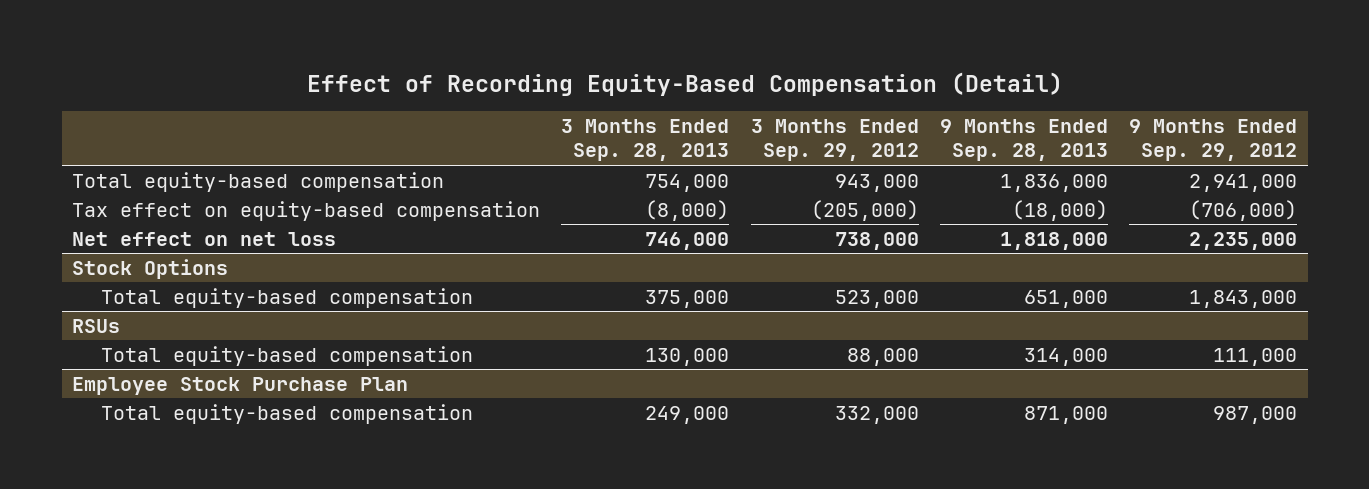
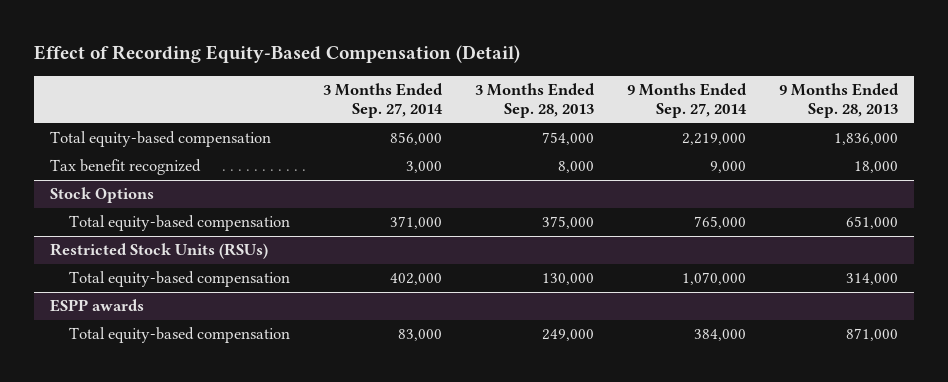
[750,119,919,162] 3 Months Ended Sep. 29, 2012 -> none
[1129,119,1298,162] 9 Months Ended Sep. 29, 2012 -> none
none -> [322,83,443,119] 3 Months Ended Sep. 27, 2014
none -> [626,83,747,119] 9 Months Ended Sep. 27, 2014
[72,200,541,221] Tax effect on equity-based compensation -> none
[72,231,337,246] Net effect on net loss -> none
none -> [50,159,202,176] Tax benefit recognized
[72,318,121,333] RSUs -> none
none -> [50,243,269,260] Restricted Stock Units (RSUs)
[72,376,409,395] Employee Stock Purchase Plan -> none
none -> [50,299,145,313] ESPP awards

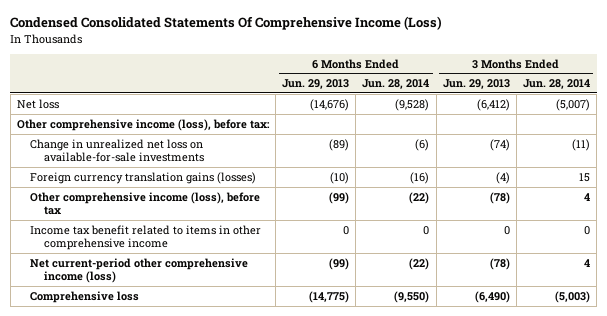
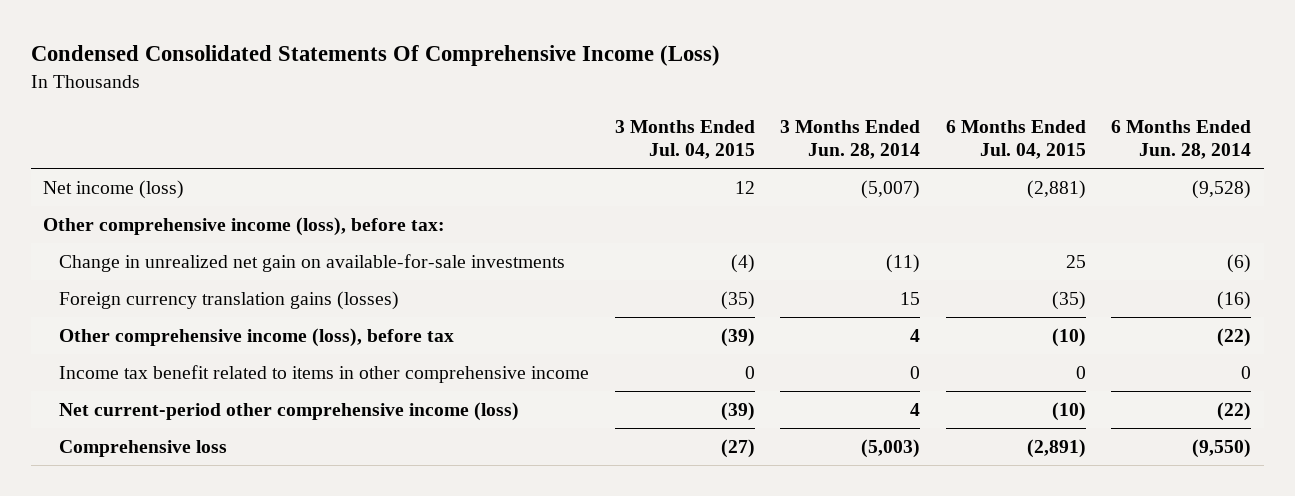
[282,79,350,90] Jun. 29, 2013 -> none
[442,79,510,90] Jun. 29, 2013 -> none
none -> [614,119,755,160] 3 Months Ended Jul. 04, 2015
none -> [945,119,1086,160] 6 Months Ended Jul. 04, 2015
[16,98,59,109] Net loss -> [43,180,185,200] Net income (loss)
[30,138,204,163] Change in unrealized net loss on available-for-sale investments -> [58,254,565,273] Change in unrealized net gain on available-for-sale investments

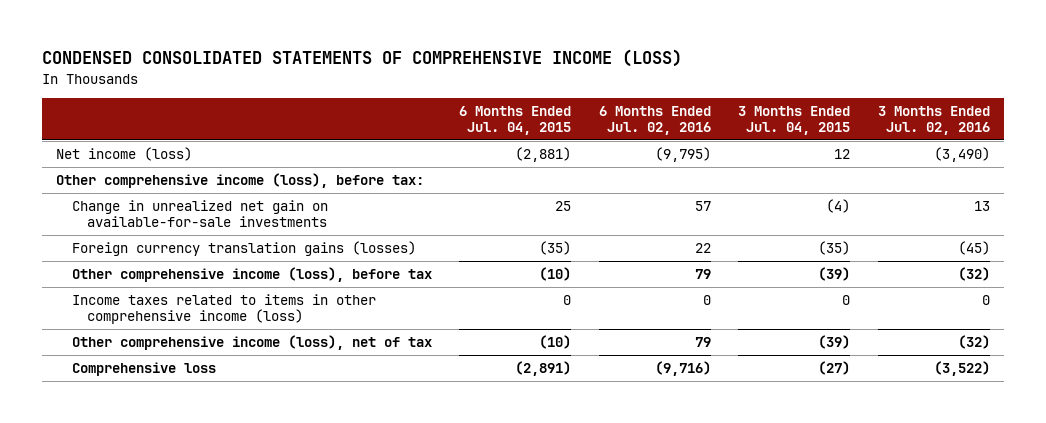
[30,45,720,67] Condensed Consolidated Statements Of Comprehensive Income (Loss) -> [42,49,683,68] CONDENSED CONSOLIDATED STATEMENTS OF COMPREHENSIVE INCOME (LOSS)
[780,119,921,160] 3 Months Ended Jun. 28, 2014 -> none
[1111,119,1252,160] 6 Months Ended Jun. 28, 2014 -> none
none -> [598,105,711,136] 6 Months Ended Jul. 02, 2016
none -> [877,105,990,136] 3 Months Ended Jul. 02, 2016
[58,365,589,384] Income tax benefit related to items in other comprehensive income -> [71,293,376,325] Income taxes related to items in other comprehensive income (loss)
[58,402,519,422] Net current-period other comprehensive income (loss) -> [71,334,432,350] Other comprehensive income (loss), net of tax

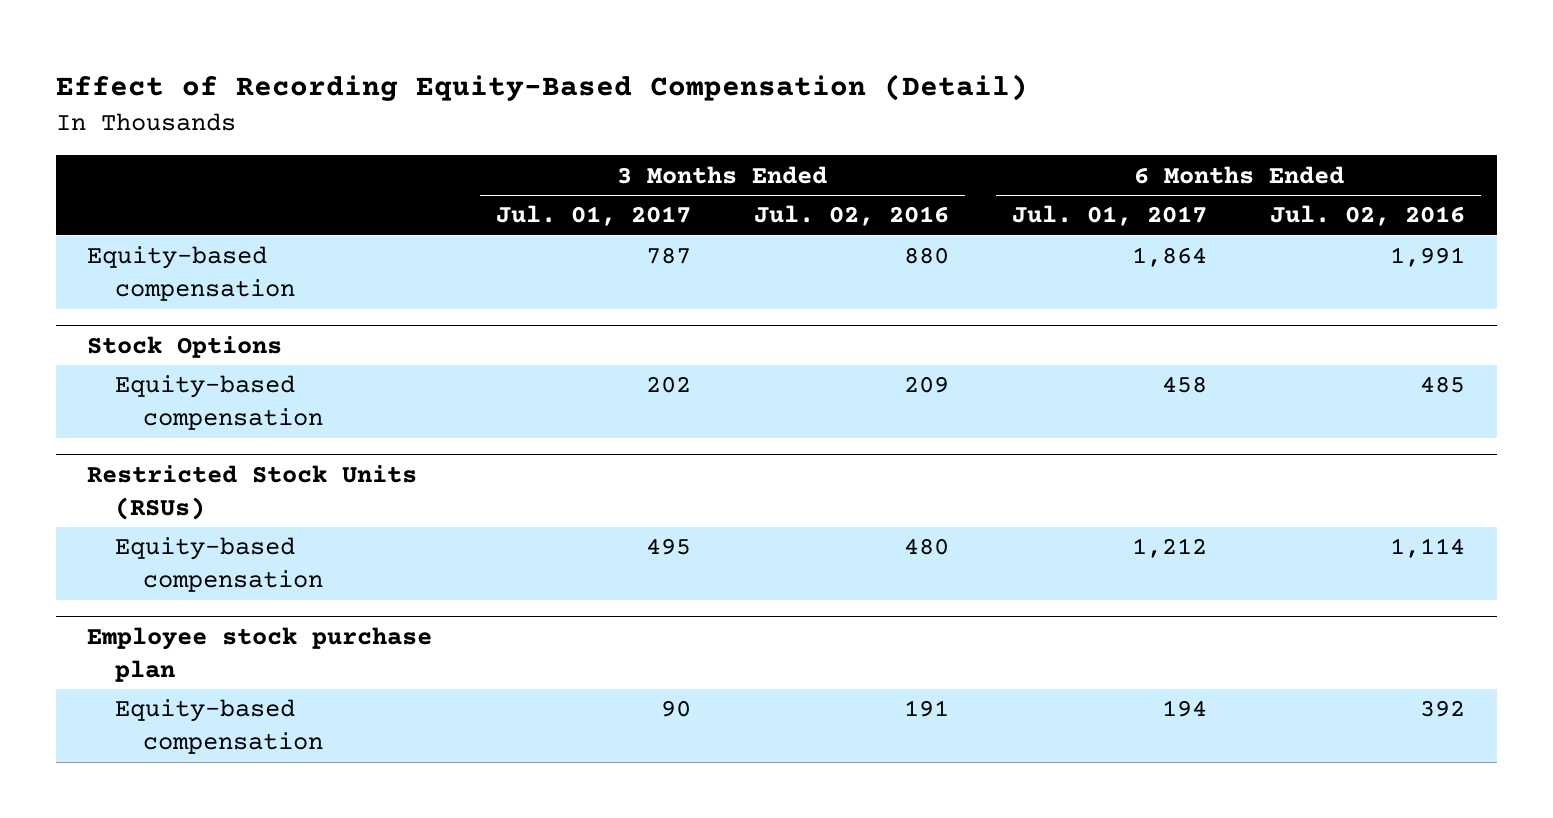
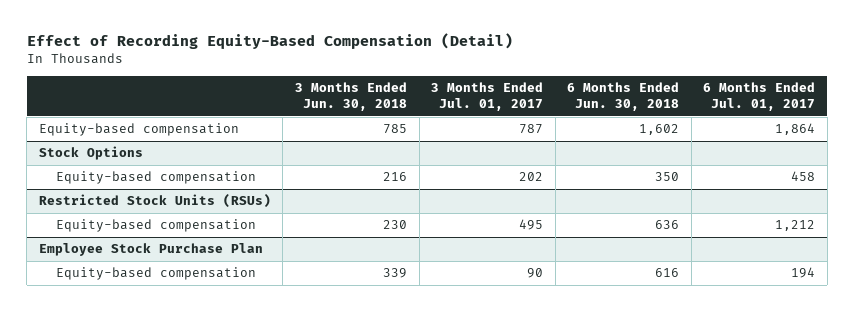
[753,205,949,227] Jul. 02, 2016 -> none
[1270,205,1466,227] Jul. 02, 2016 -> none
none -> [294,82,407,112] 3 Months Ended Jun. 30, 2018
none -> [567,82,680,112] 6 Months Ended Jun. 30, 2018
[87,626,433,682] Employee stock purchase plan -> [38,243,263,257] Employee Stock Purchase Plan

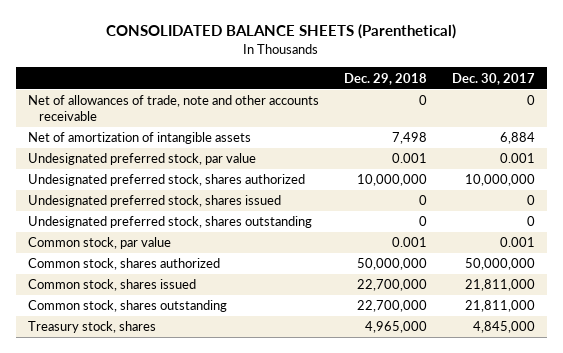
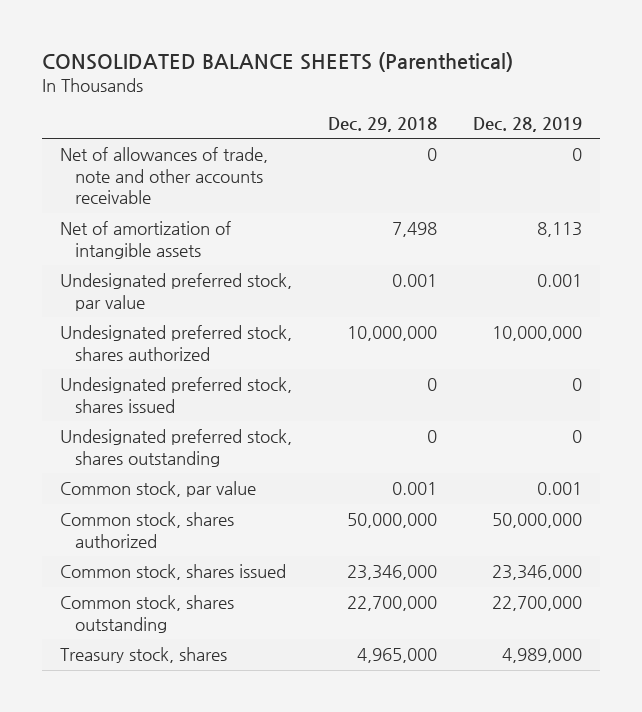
[451,72,535,85] Dec. 30, 2017 -> none
none -> [472,116,582,132] Dec. 28, 2019
[356,279,427,292] 22,700,000 -> [346,565,437,581] 23,346,000

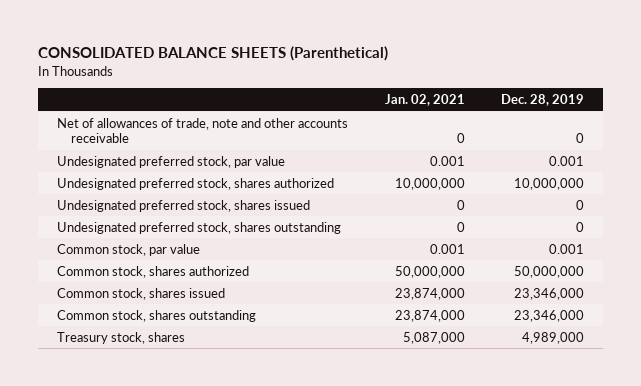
[327,116,437,132] Dec. 29, 2018 -> none
none -> [384,94,465,107] Jan. 02, 2021
[60,221,232,259] Net of amortization of intangible assets -> none
[491,596,582,612] 22,700,000 -> [514,309,585,322] 23,346,000

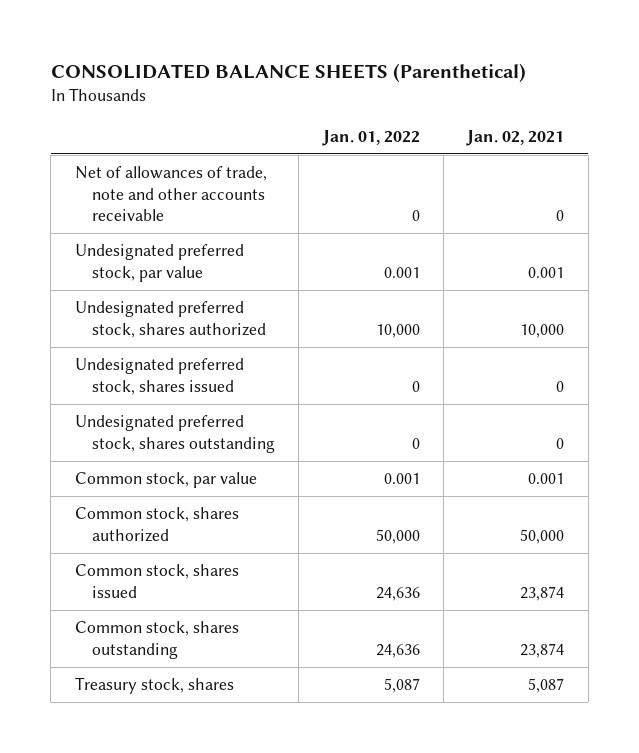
[501,94,585,107] Dec. 28, 2019 -> none
none -> [321,129,420,146] Jan. 01, 2022
[394,177,465,190] 10,000,000 -> [520,323,565,338] 10,000
[394,265,465,278] 50,000,000 -> [520,528,565,544] 50,000
[394,287,465,300] 23,874,000 -> [520,585,565,601] 23,874
[394,309,465,322] 23,874,000 -> [520,642,565,658] 23,874
[402,331,465,344] 5,087,000 -> [528,678,565,694] 5,087

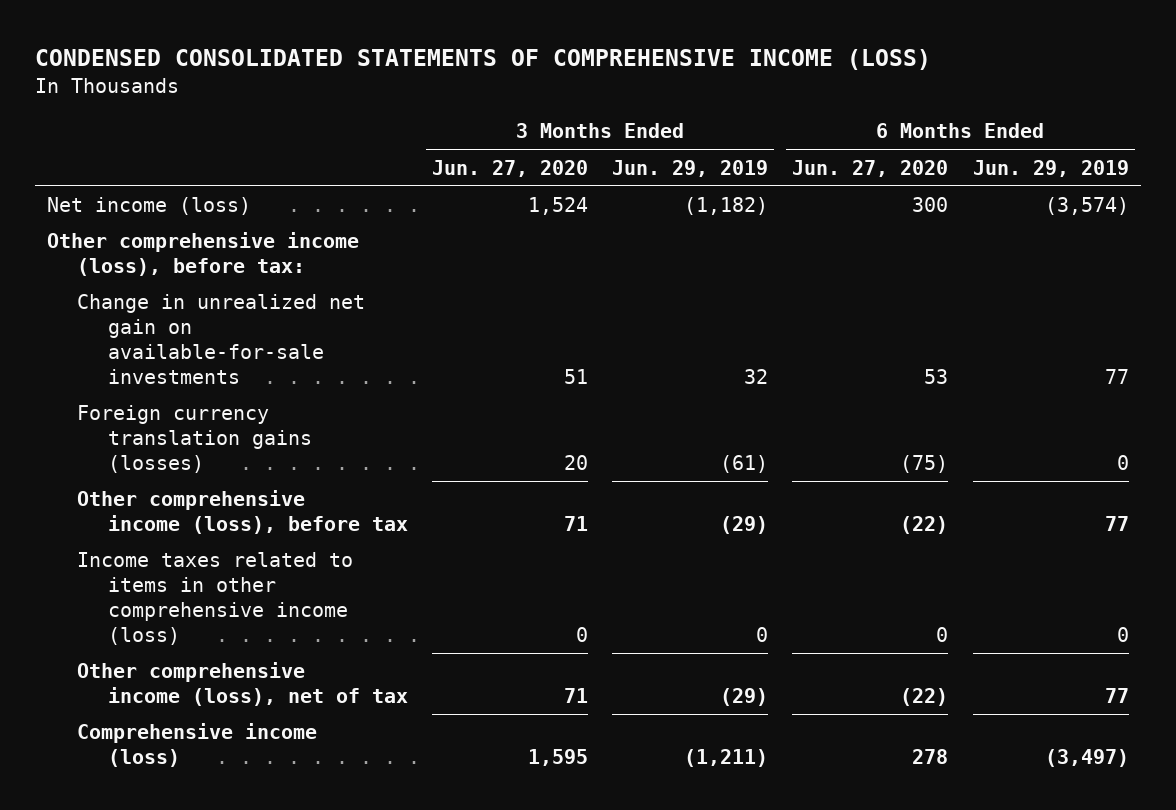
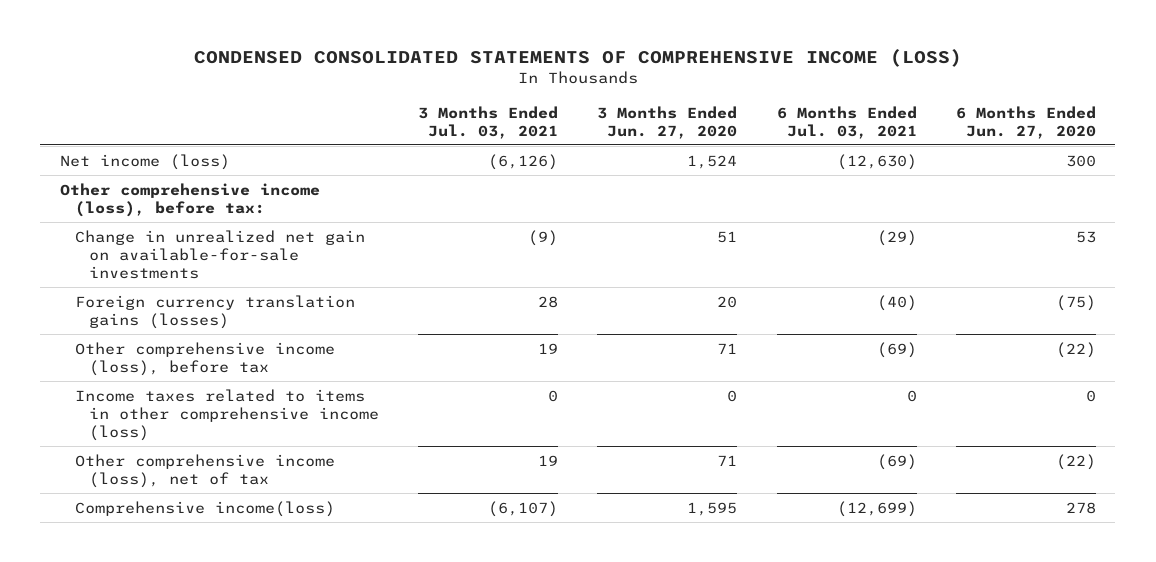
[612,159,769,177] Jun. 29, 2019 -> none
[972,159,1129,177] Jun. 29, 2019 -> none
none -> [418,105,559,139] 3 Months Ended Jul. 03, 2021
none -> [776,105,917,139] 6 Months Ended Jul. 03, 2021
[77,723,318,768] Comprehensive income (loss) -> [74,500,335,517] Comprehensive income(loss)

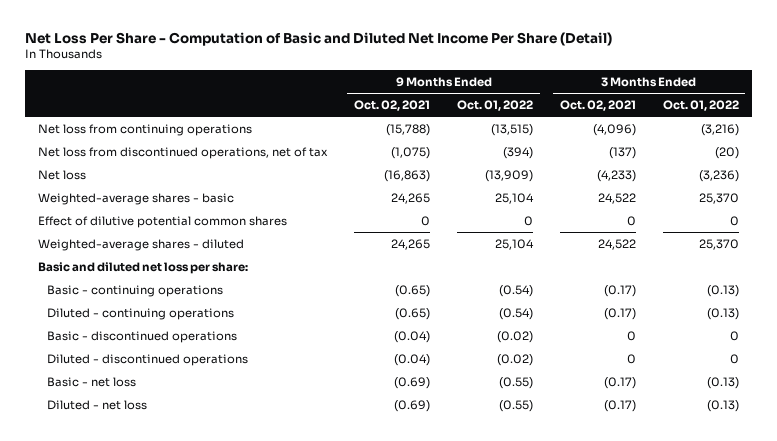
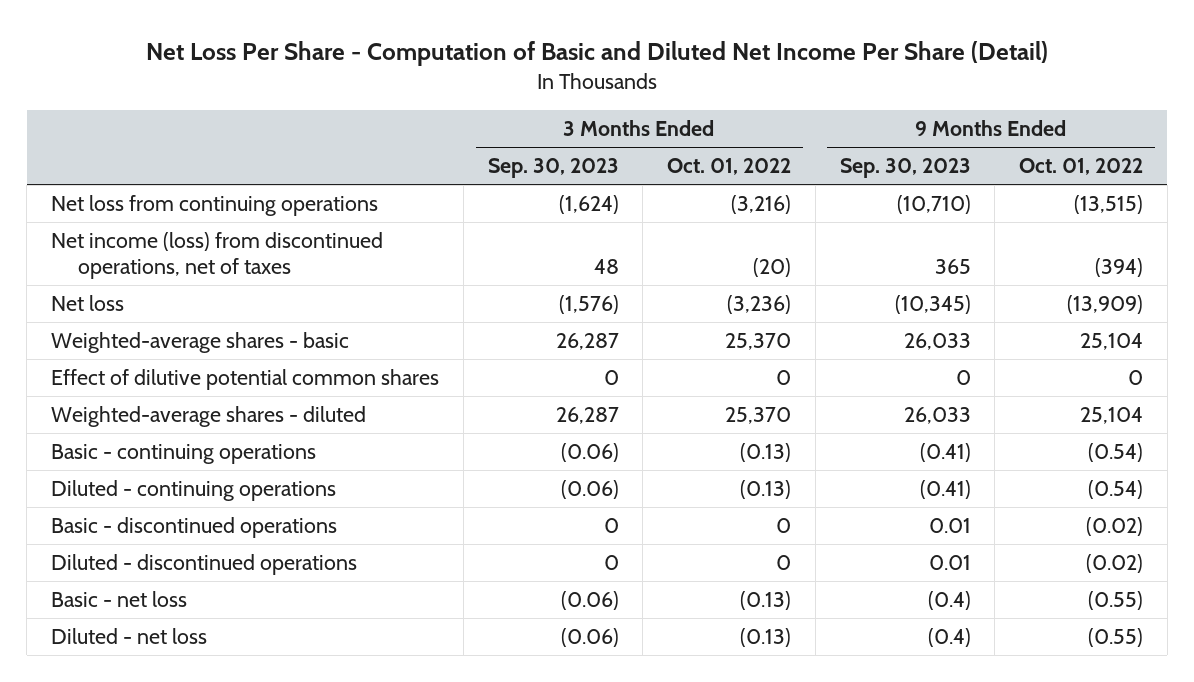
[354,99,431,111] Oct. 02, 2021 -> none
[559,99,636,111] Oct. 02, 2021 -> none
none -> [487,158,619,179] Sep. 30, 2023
none -> [839,158,971,179] Sep. 30, 2023
[38,146,329,159] Net loss from discontinued operations, net of tax -> [51,231,384,280] Net income (loss) from discontinued operations, net of taxes
[38,261,249,274] Basic and diluted net loss per share: -> none

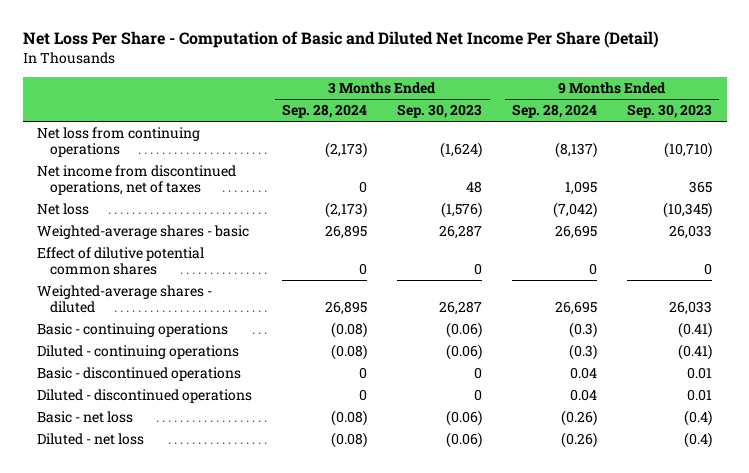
[667,158,792,176] Oct. 01, 2022 -> none
[1018,158,1143,176] Oct. 01, 2022 -> none
none -> [282,104,368,119] Sep. 28, 2024
none -> [511,104,597,119] Sep. 28, 2024
[51,231,384,280] Net income (loss) from discontinued operations, net of taxes -> [37,165,237,196] Net income from discontinued operations, net of taxes

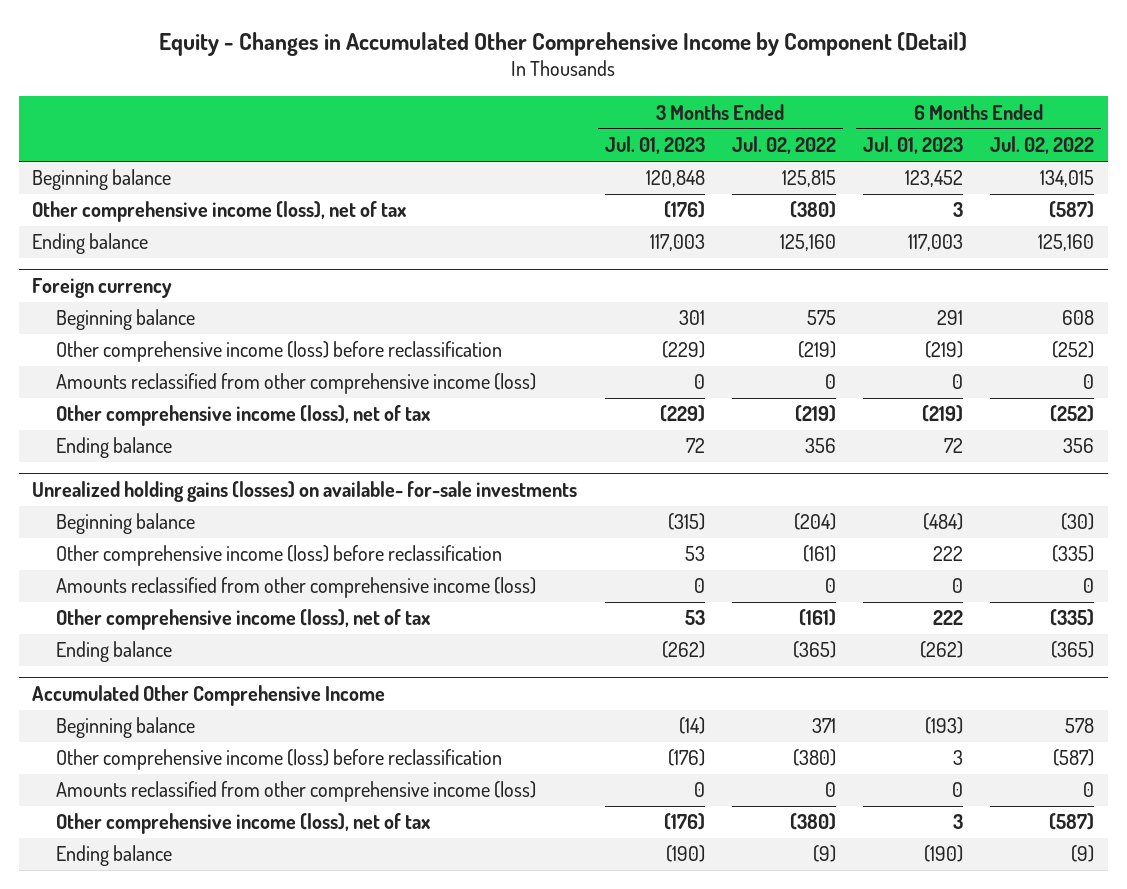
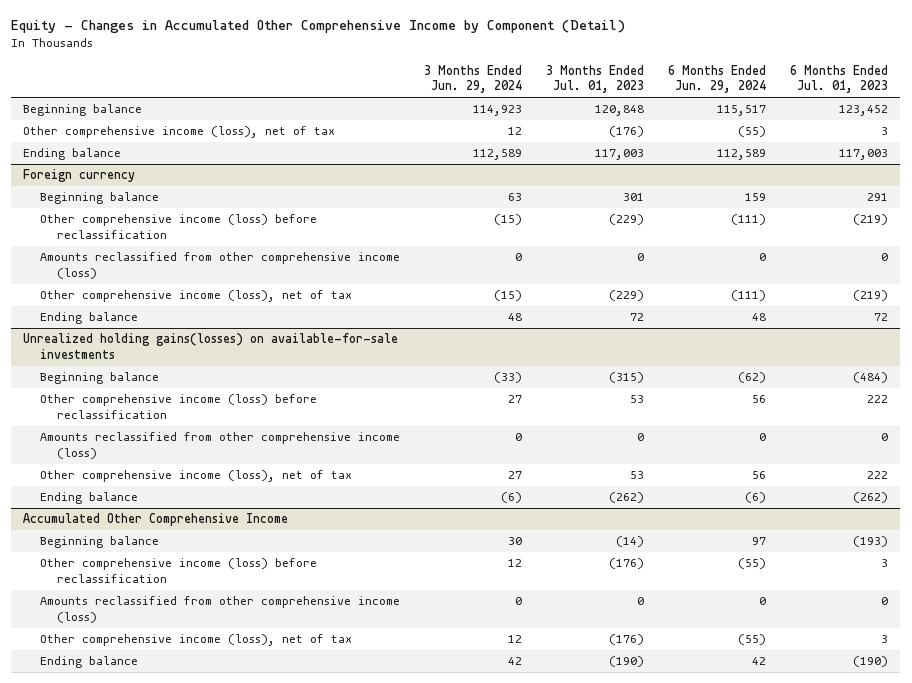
[731,136,836,155] Jul. 02, 2022 -> none
[990,136,1095,155] Jul. 02, 2022 -> none
none -> [424,64,523,94] 3 Months Ended Jun. 29, 2024
none -> [668,64,767,94] 6 Months Ended Jun. 29, 2024
[32,481,578,503] Unrealized holding gains (losses) on available- for-sale investments -> [23,333,399,359] Unrealized holding gains(losses) on available-for-sale investments

